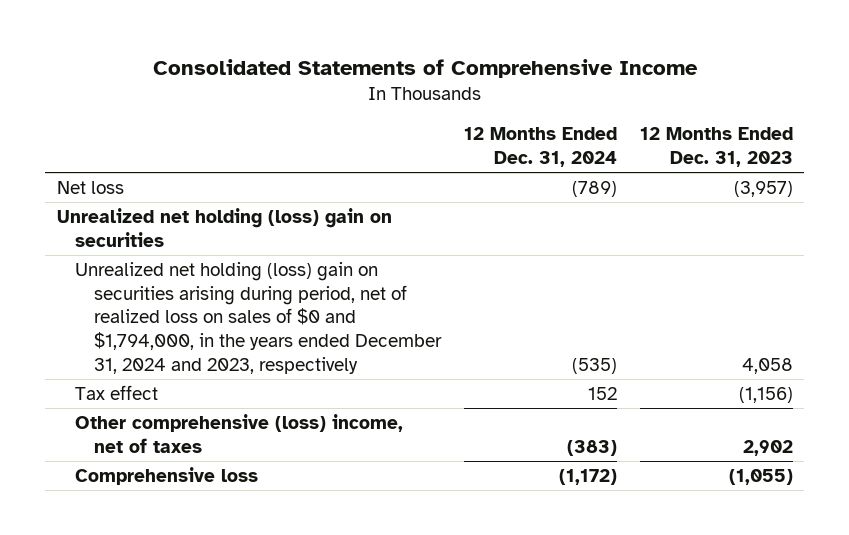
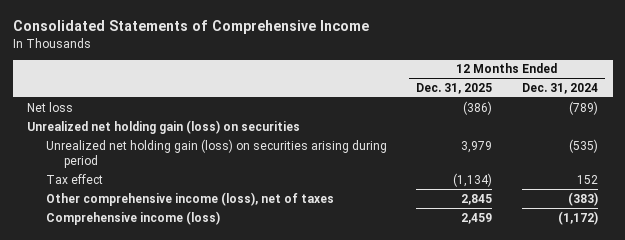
[639,127,793,167] 12 Months Ended Dec. 31, 2023 -> none
none -> [416,82,493,94] Dec. 31, 2025
[56,208,392,247] Unrealized net holding (loss) gain on securities -> [27,119,301,134] Unrealized net holding gain (loss) on securities
[75,262,442,374] Unrealized net holding (loss) gain on securities arising during period, net of realized loss on sales of $0 and $1,794,000, in the years ended December 31, 2024 and 2023, respectively -> [45,138,387,168] Unrealized net holding gain (loss) on securities arising during period
[75,414,404,453] Other comprehensive (loss) income, net of taxes -> [45,191,334,206] Other comprehensive income (loss), net of taxes
[75,467,259,486] Comprehensive loss -> [45,210,220,225] Comprehensive income (loss)

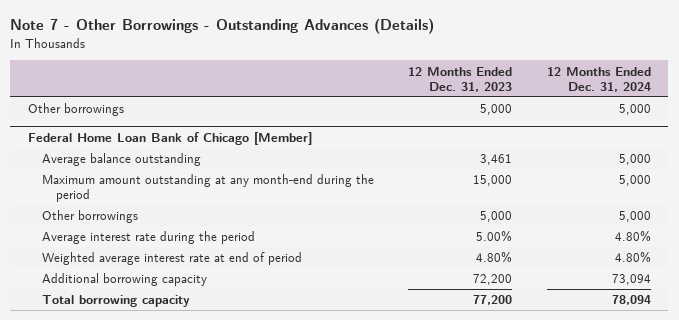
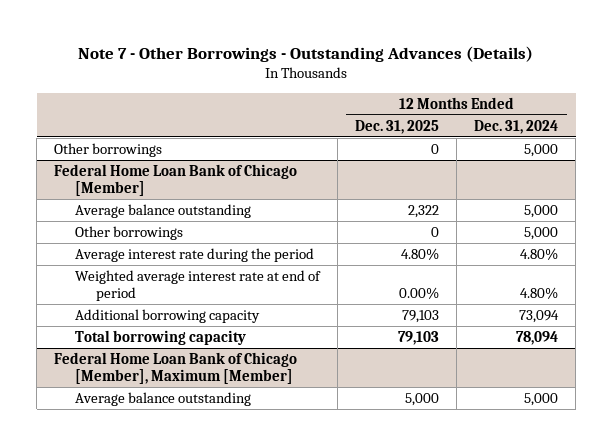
[408,66,513,92] 12 Months Ended Dec. 31, 2023 -> none
none -> [355,119,440,134] Dec. 31, 2025
[41,174,374,203] Maximum amount outstanding at any month-end during the period -> none
none -> [54,351,298,384] Federal Home Loan Bank of Chicago [Member], Maximum [Member]
none -> [75,391,252,406] Average balance outstanding

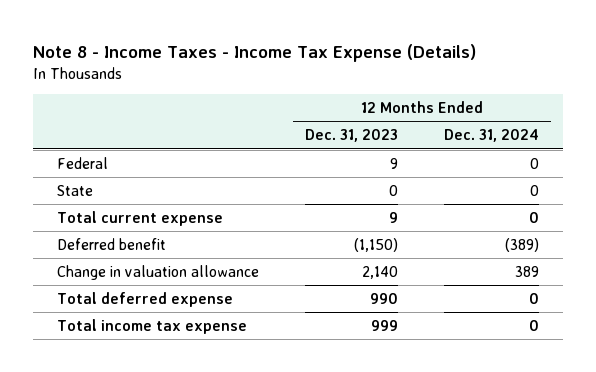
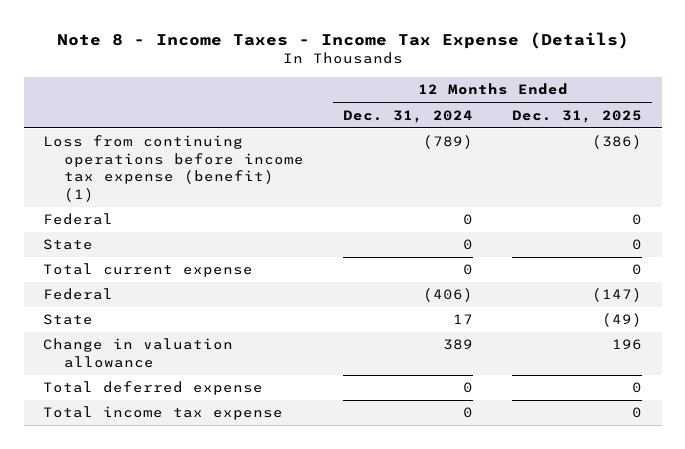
[304,129,398,143] Dec. 31, 2023 -> none
none -> [512,109,643,123] Dec. 31, 2025
none -> [43,135,304,202] Loss from continuing operations before income tax expense (benefit) (1)
[56,237,166,250] Deferred benefit -> none
none -> [43,288,114,301] Federal
none -> [43,314,94,326] State

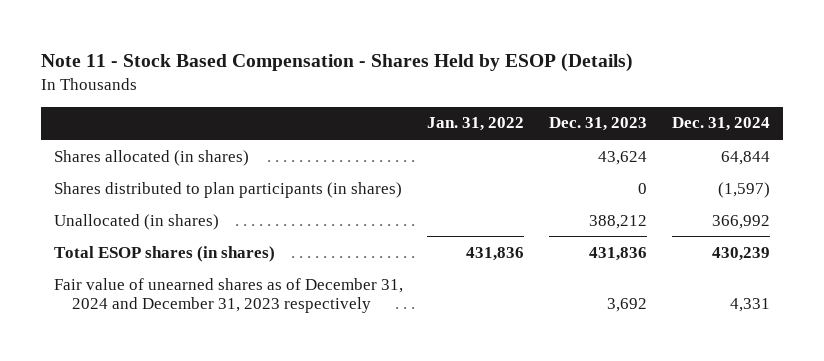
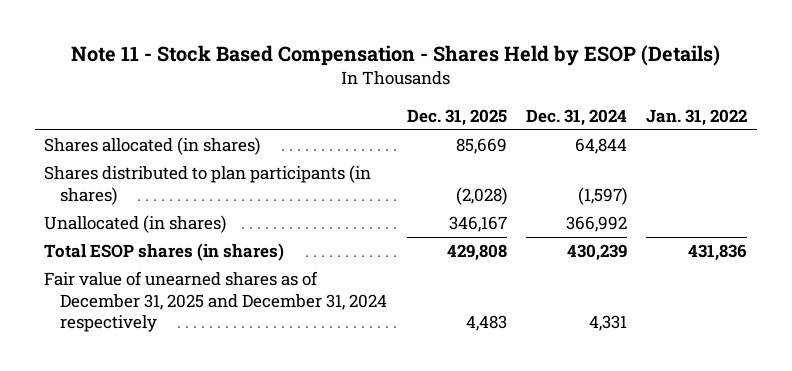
[549,117,648,132] Dec. 31, 2023 -> none
none -> [406,108,507,126] Dec. 31, 2025
[53,277,403,314] Fair value of unearned shares as of December 31, 2024 and December 31, 2023 respectively -> [44,271,388,333] Fair value of unearned shares as of December 31, 2025 and December 31, 2024 respectively

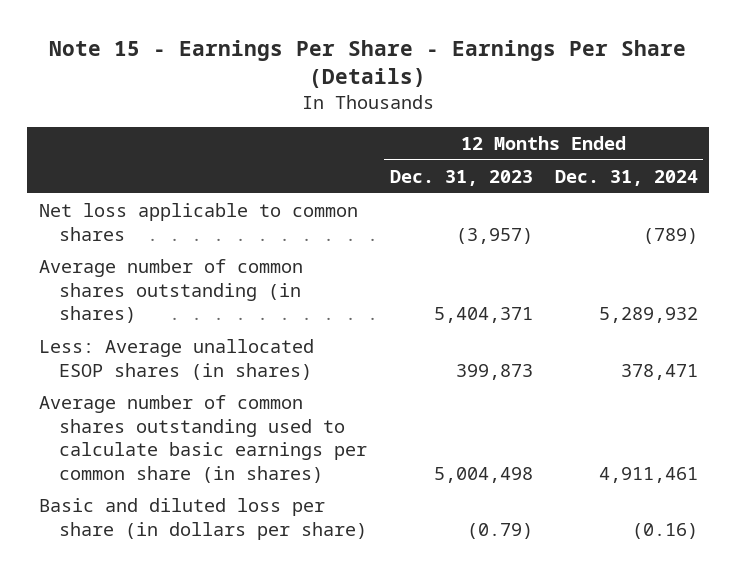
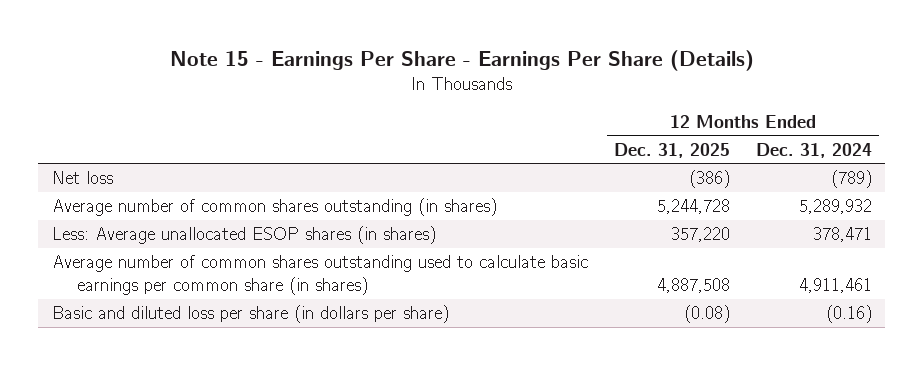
[389,169,533,186] Dec. 31, 2023 -> none
none -> [613,142,730,158] Dec. 31, 2025
[38,202,358,241] Net loss applicable to common shares -> [51,170,113,184] Net loss

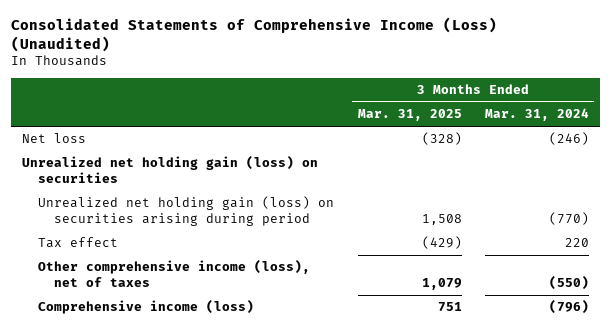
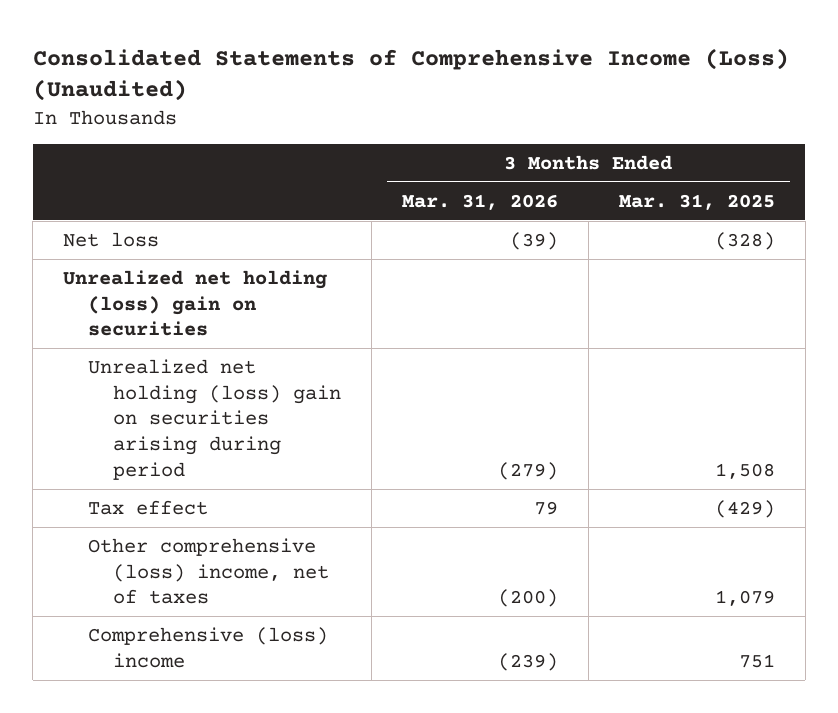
[484,108,589,122] Mar. 31, 2024 -> none
none -> [401,193,558,210] Mar. 31, 2026
[22,156,319,184] Unrealized net holding gain (loss) on securities -> [63,269,328,337] Unrealized net holding (loss) gain on securities
[38,196,335,227] Unrealized net holding gain (loss) on securities arising during period -> [88,358,342,481] Unrealized net holding (loss) gain on securities arising during period
[38,260,311,288] Other comprehensive income (loss), net of taxes -> [88,537,330,605] Other comprehensive (loss) income, net of taxes
[38,300,255,315] Comprehensive income (loss) -> [88,626,329,668] Comprehensive (loss) income

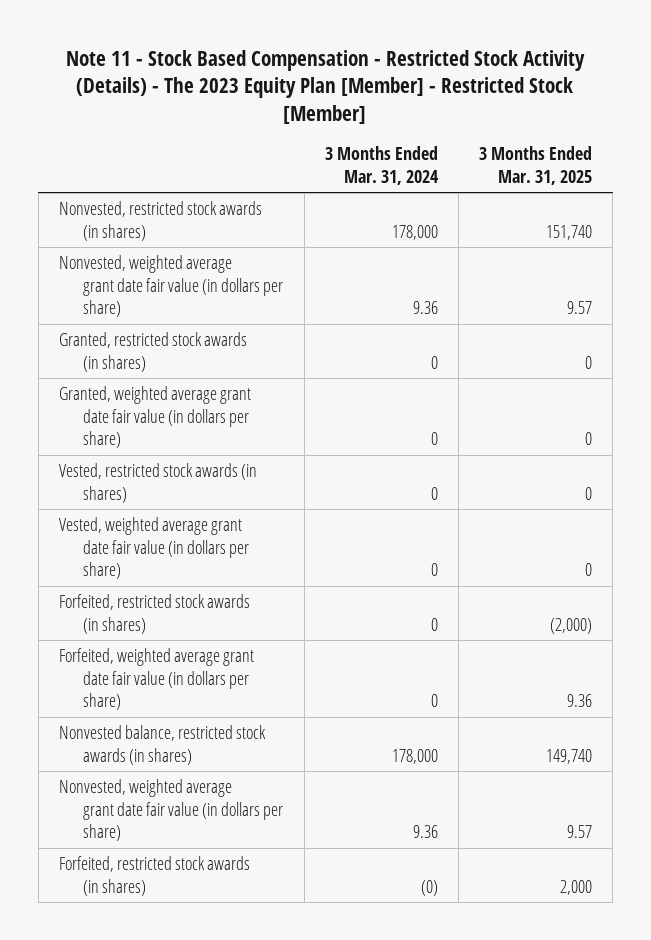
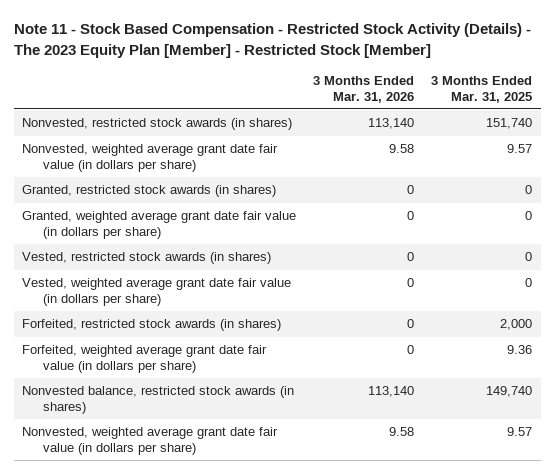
[324,146,439,185] 3 Months Ended Mar. 31, 2024 -> none
none -> [313,76,415,103] 3 Months Ended Mar. 31, 2026
[58,594,250,634] Forfeited, restricted stock awards (in shares) -> none
[58,856,250,896] Forfeited, restricted stock awards (in shares) -> [22,319,282,332] Forfeited, restricted stock awards (in shares)

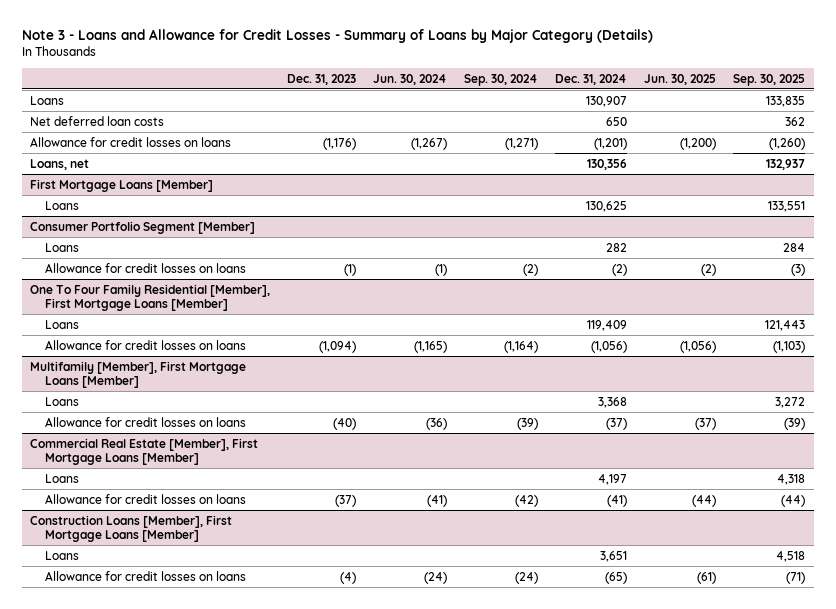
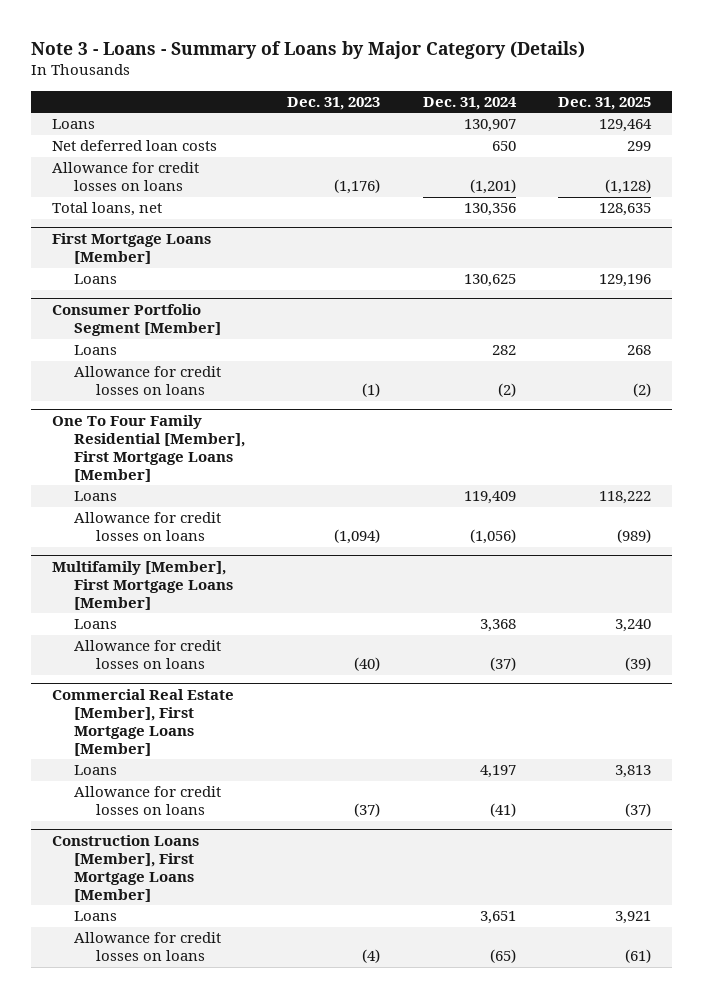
[21,29,653,44] Note 3 - Loans and Allowance for Credit Losses - Summary of Loans by Major Category (Details) -> [31,40,586,59] Note 3 - Loans - Summary of Loans by Major Category (Details)
[373,73,448,85] Jun. 30, 2024 -> none
[464,73,539,86] Sep. 30, 2024 -> none
[644,73,717,85] Jun. 30, 2025 -> none
[733,73,806,86] Sep. 30, 2025 -> none
none -> [557,96,651,110] Dec. 31, 2025
[30,158,90,170] Loans, net -> [52,202,163,217] Total loans, net

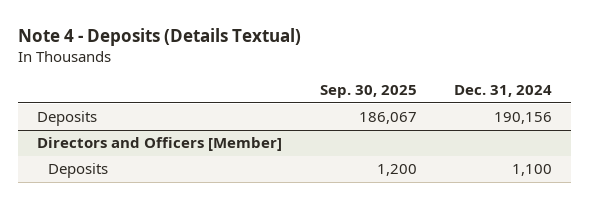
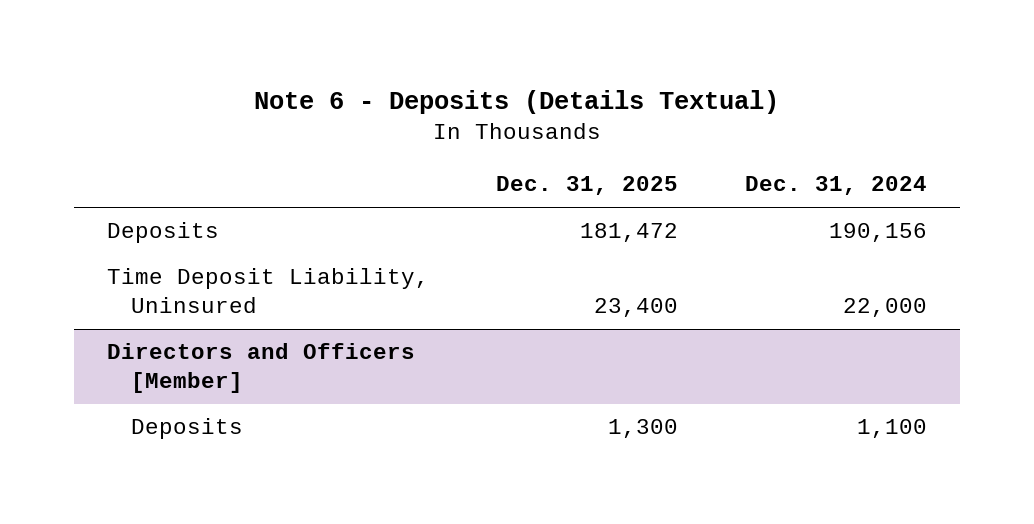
[18,27,302,46] Note 4 - Deposits (Details Textual) -> [254,89,780,114] Note 6 - Deposits (Details Textual)
[319,85,417,99] Sep. 30, 2025 -> none
none -> [496,176,679,196] Dec. 31, 2025
none -> [107,268,430,313] Time Deposit Liability, Uninsured

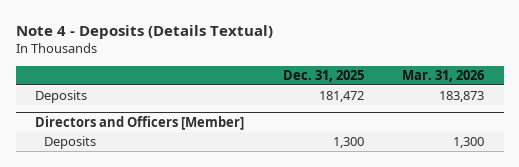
[254,89,780,114] Note 6 - Deposits (Details Textual) -> [15,24,273,39] Note 4 - Deposits (Details Textual)
[744,176,927,196] Dec. 31, 2024 -> none
none -> [402,70,485,83] Mar. 31, 2026
[107,268,430,313] Time Deposit Liability, Uninsured -> none

